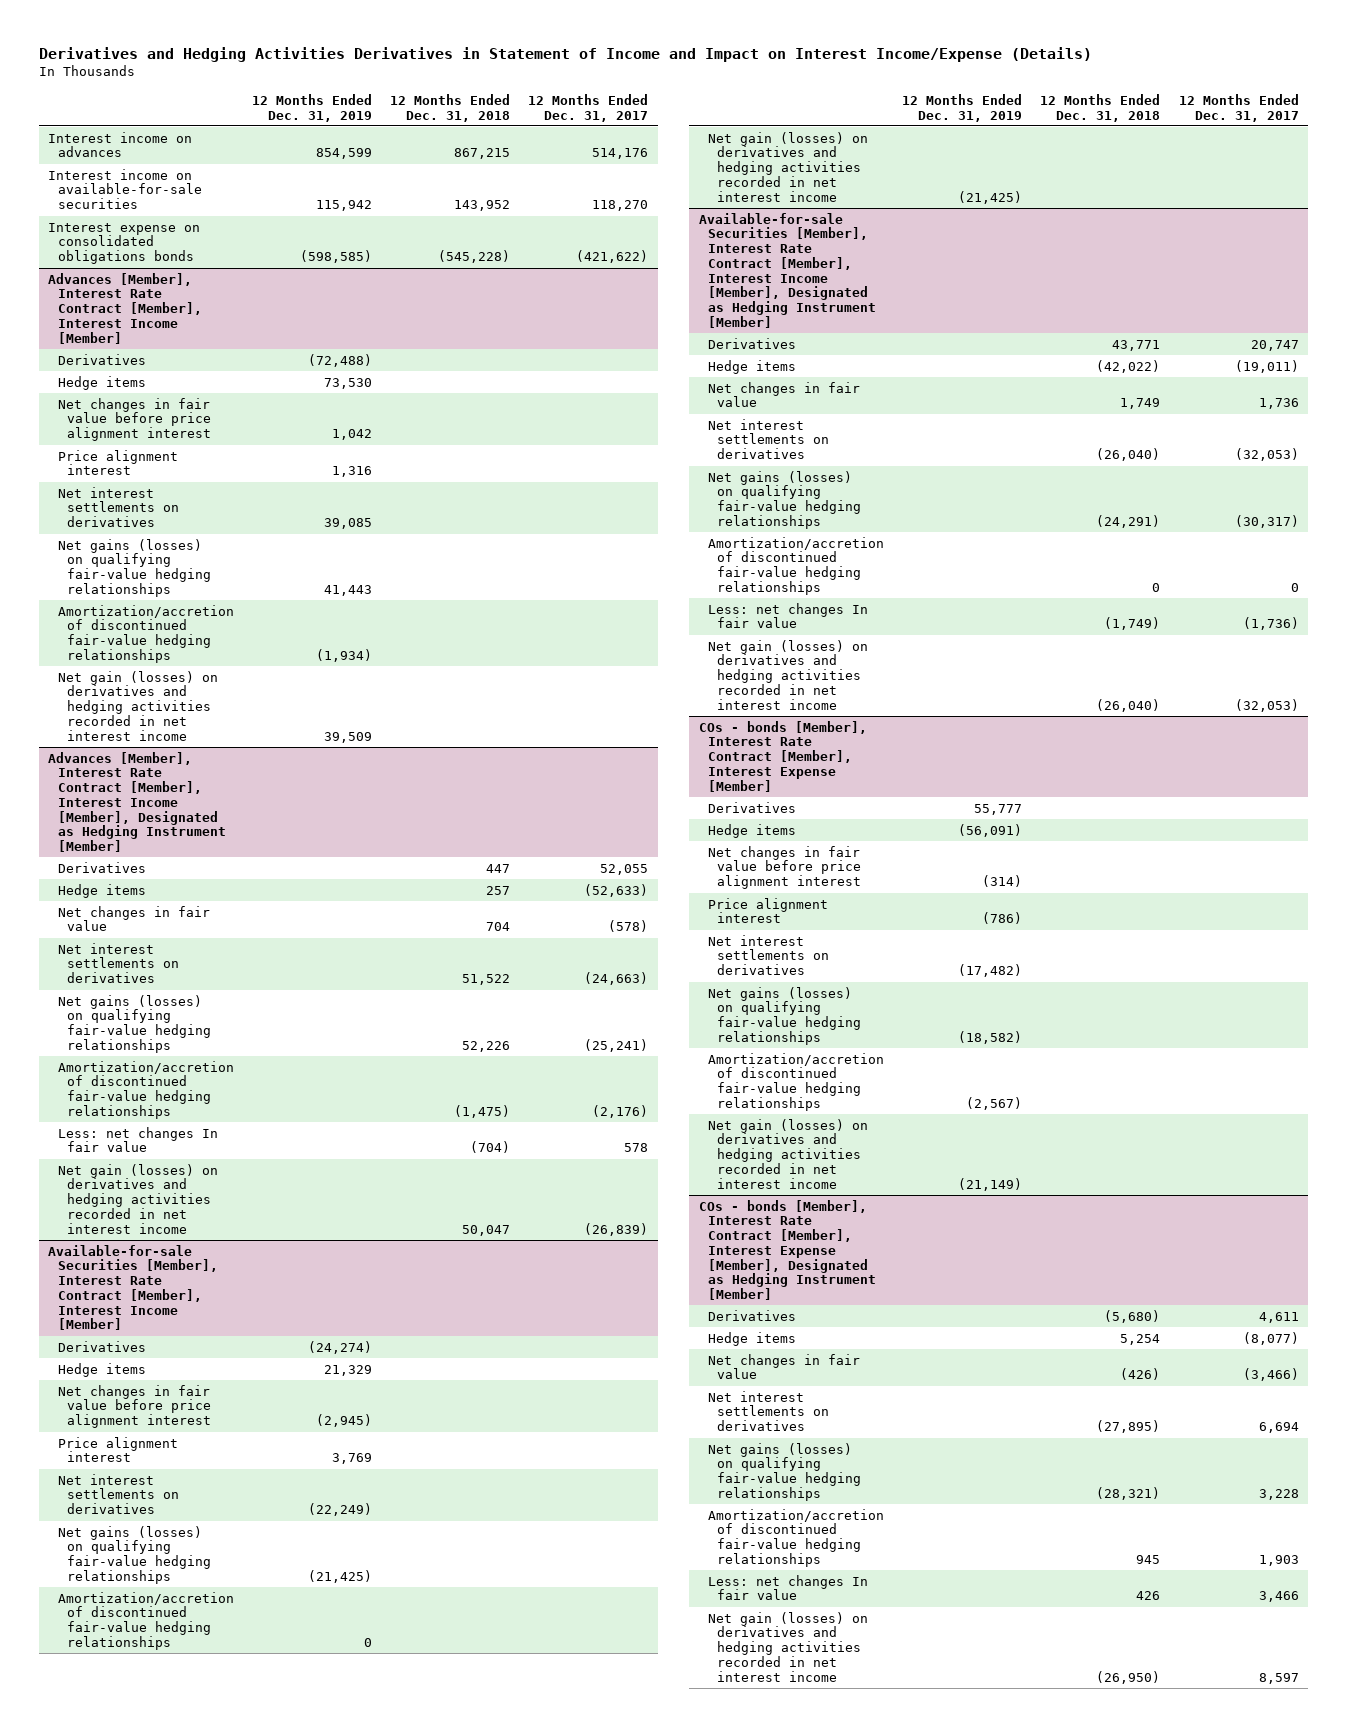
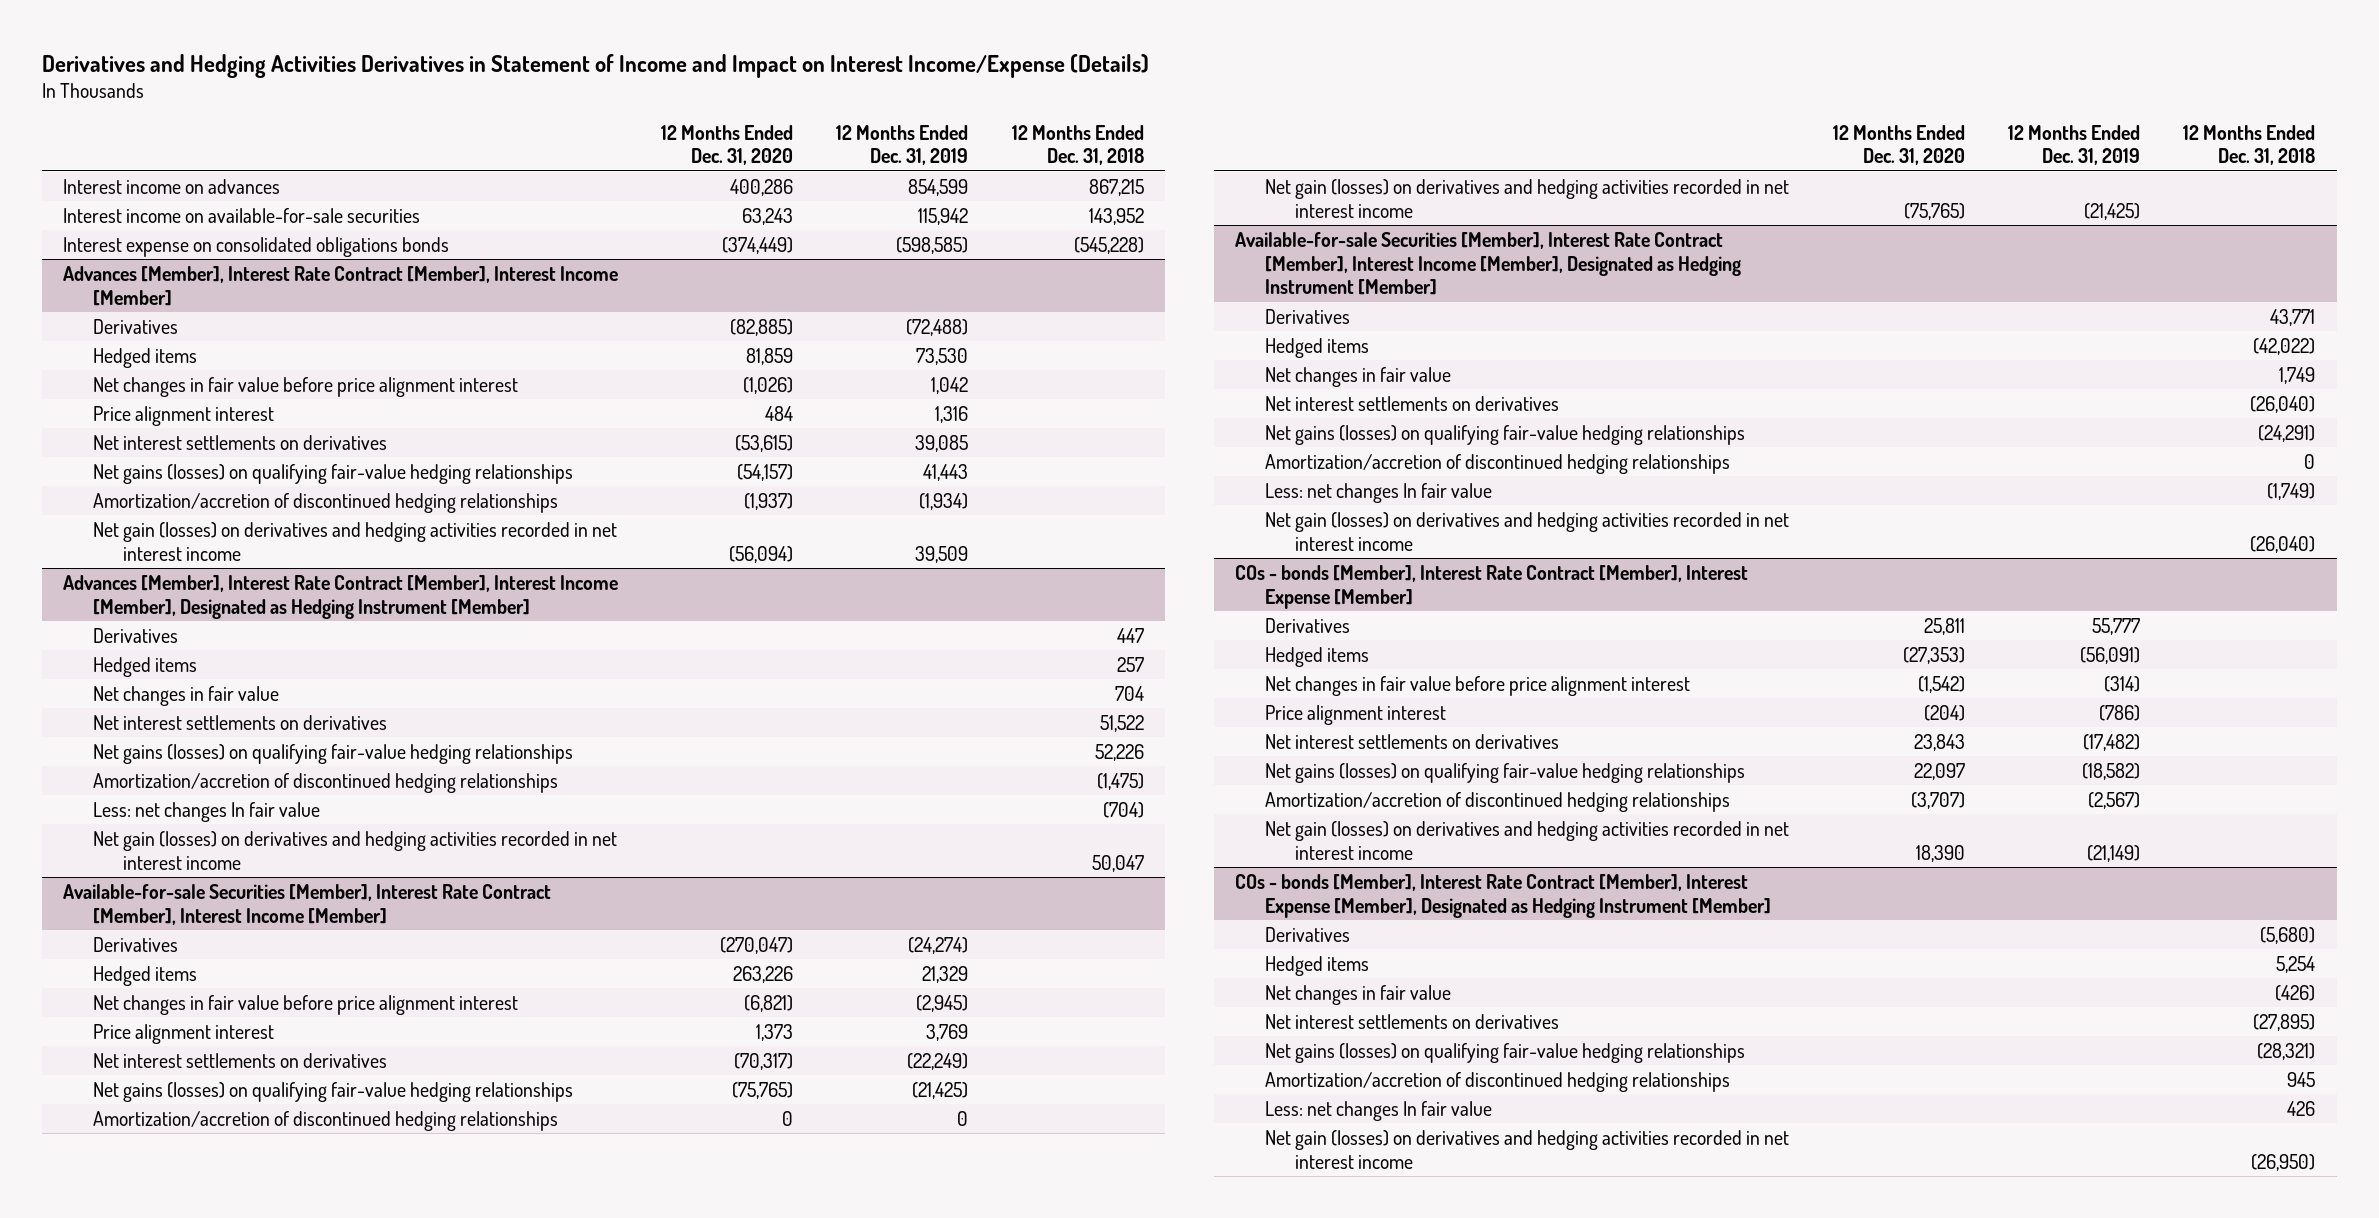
[528,93,649,122] 12 Months Ended Dec. 31, 2017 -> none
none -> [661,124,794,166] 12 Months Ended Dec. 31, 2020
[57,375,146,390] Hedge items -> [93,347,198,368] Hedged items
[57,604,234,663] Amortization/accretion of discontinued fair-value hedging relationships -> [93,492,559,513] Amortization/accretion of discontinued hedging relationships
[57,883,146,898] Hedge items -> [93,656,198,677] Hedged items
[57,1060,234,1119] Amortization/accretion of discontinued fair-value hedging relationships -> [93,772,559,793] Amortization/accretion of discontinued hedging relationships
[57,1362,146,1377] Hedge items -> [93,965,198,986] Hedged items
[57,1591,234,1650] Amortization/accretion of discontinued fair-value hedging relationships -> [93,1110,559,1131] Amortization/accretion of discontinued hedging relationships
[707,359,796,374] Hedge items -> [1265,337,1370,358] Hedged items
[707,536,884,595] Amortization/accretion of discontinued fair-value hedging relationships -> [1265,453,1731,474] Amortization/accretion of discontinued hedging relationships
[707,823,796,838] Hedge items -> [1265,646,1370,667] Hedged items
[707,1052,884,1111] Amortization/accretion of discontinued fair-value hedging relationships -> [1265,791,1731,812] Amortization/accretion of discontinued hedging relationships
[707,1331,796,1346] Hedge items -> [1265,955,1370,976] Hedged items
[707,1508,884,1567] Amortization/accretion of discontinued fair-value hedging relationships -> [1265,1071,1731,1092] Amortization/accretion of discontinued hedging relationships

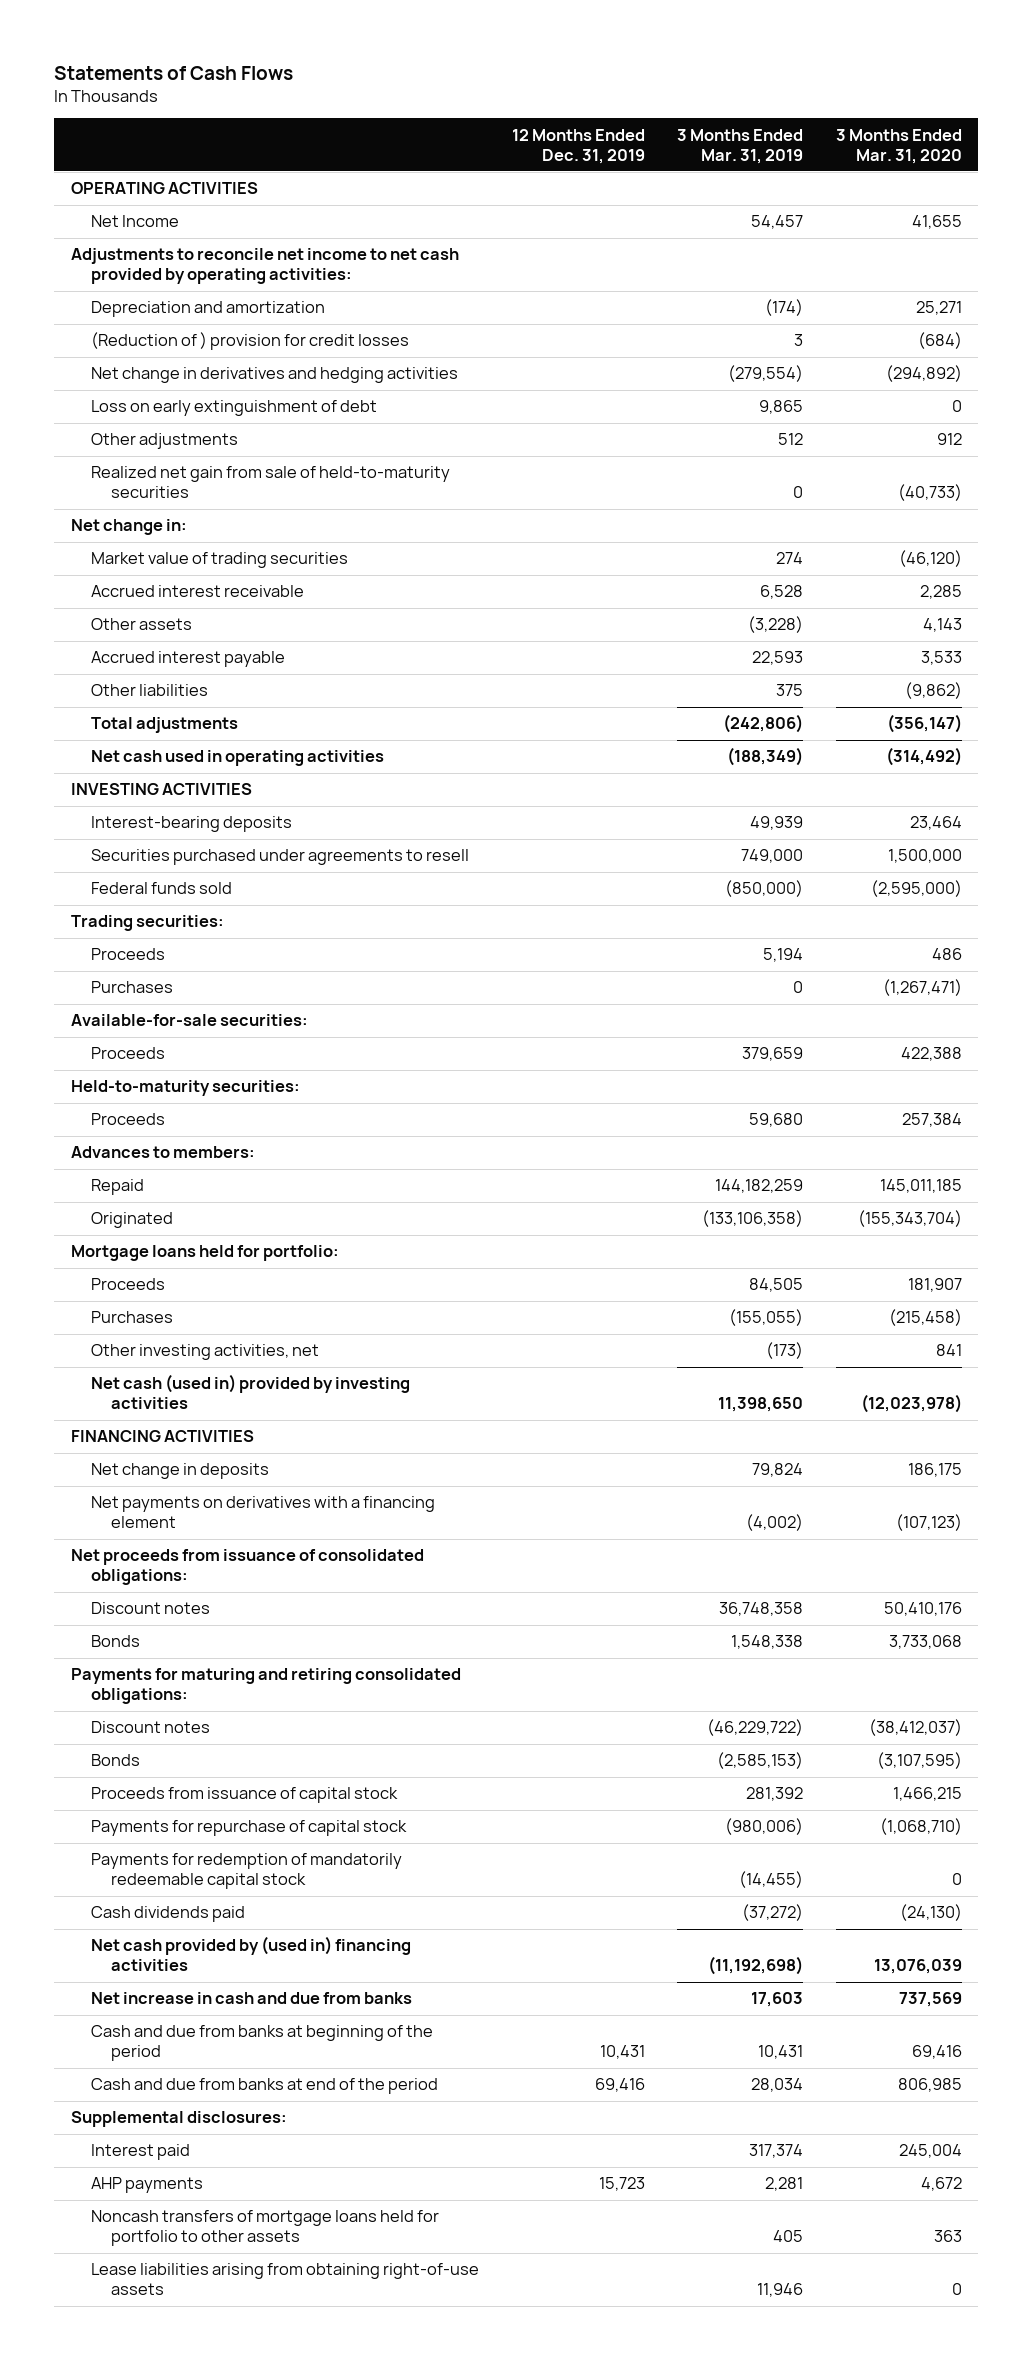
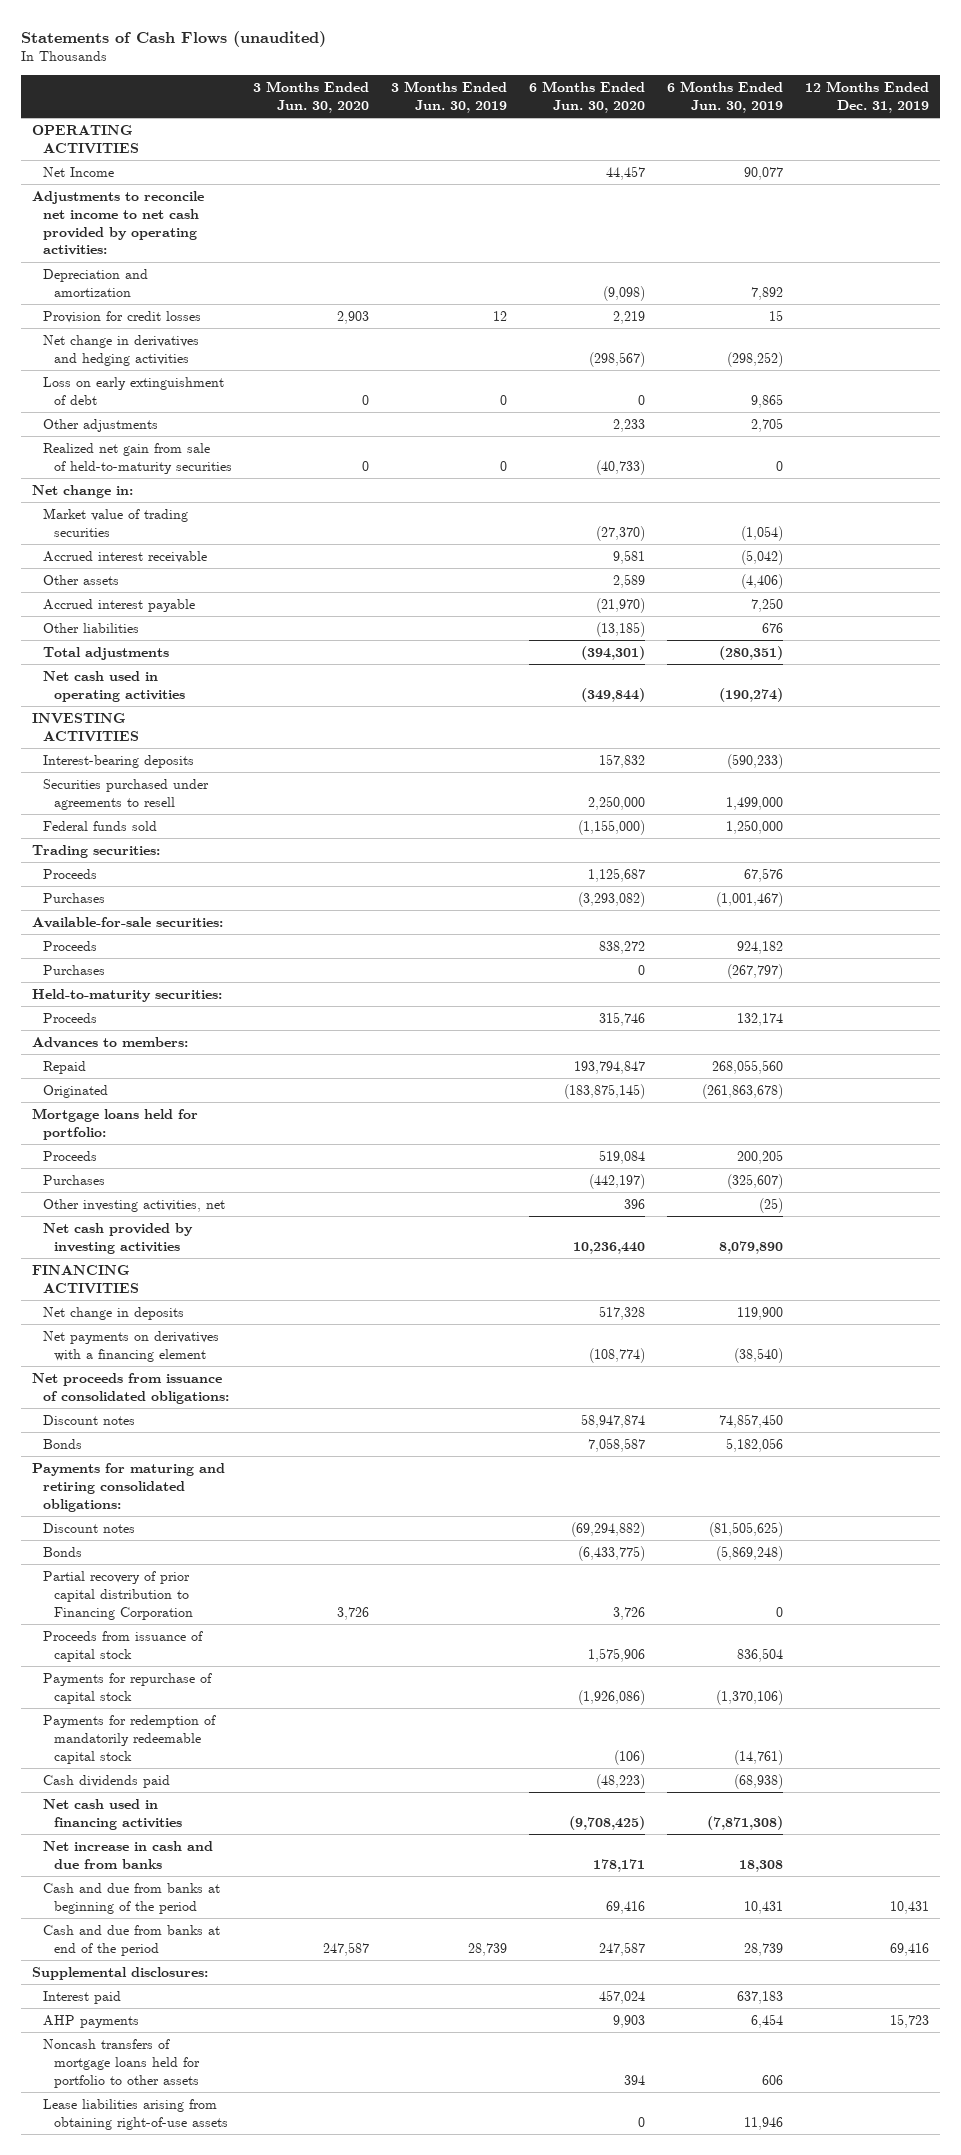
[54,65,294,80] Statements of Cash Flows -> [21,30,327,47] Statements of Cash Flows (unaudited)
[677,128,804,164] 3 Months Ended Mar. 31, 2019 -> none
[835,128,962,164] 3 Months Ended Mar. 31, 2020 -> none
none -> [253,81,370,114] 3 Months Ended Jun. 30, 2020
none -> [391,81,508,114] 3 Months Ended Jun. 30, 2019
none -> [529,81,646,114] 6 Months Ended Jun. 30, 2020
none -> [666,81,783,114] 6 Months Ended Jun. 30, 2019
[90,332,409,351] (Reduction of ) provision for credit losses -> [42,310,201,323] Provision for credit losses
none -> [42,964,105,975] Purchases
[90,1374,410,1410] Net cash (used in) provided by investing activities -> [42,1222,193,1254] Net cash provided by investing activities
none -> [42,1570,193,1620] Partial recovery of prior capital distribution to Financing Corporation
[90,1936,411,1972] Net cash provided by (used in) financing activities -> [42,1798,182,1830] Net cash used in financing activities

